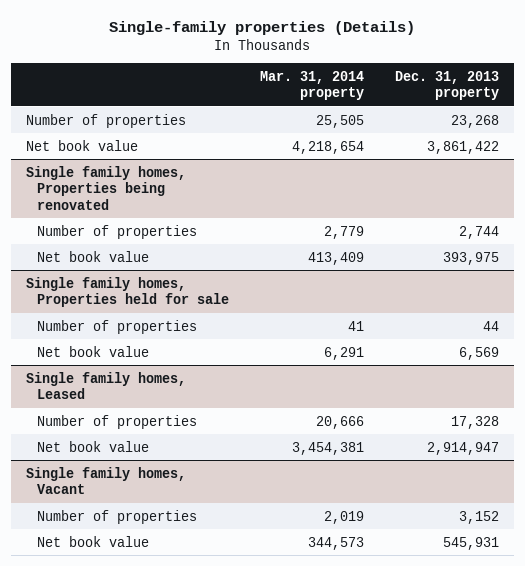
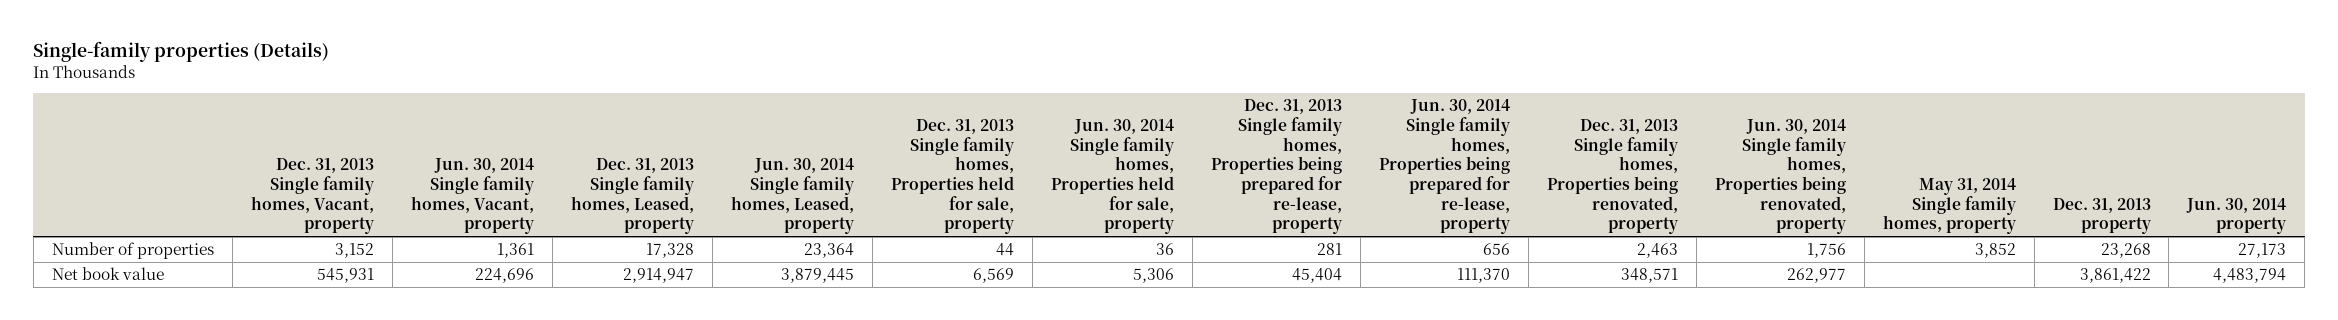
[260,70,365,101] Mar. 31, 2014 property -> none
none -> [250,158,374,235] Dec. 31, 2013 Single family homes, Vacant, property
none -> [410,158,534,235] Jun. 30, 2014 Single family homes, Vacant, property
none -> [570,158,694,235] Dec. 31, 2013 Single family homes, Leased, property
none -> [730,158,854,235] Jun. 30, 2014 Single family homes, Leased, property
none -> [890,119,1014,235] Dec. 31, 2013 Single family homes, Properties held for sale, property
none -> [1050,119,1174,235] Jun. 30, 2014 Single family homes, Properties held for sale, property
none -> [1210,99,1342,235] Dec. 31, 2013 Single family homes, Properties being prepared for re-lease, property
none -> [1378,99,1510,235] Jun. 30, 2014 Single family homes, Properties being prepared for re-lease, property
none -> [1546,119,1678,235] Dec. 31, 2013 Single family homes, Properties being renovated, property
none -> [1714,119,1846,235] Jun. 30, 2014 Single family homes, Properties being renovated, property
none -> [1882,178,2016,235] May 31, 2014 Single family homes, property
none -> [2186,197,2287,235] Jun. 30, 2014 property
[26,165,187,210] Single family homes, Properties being renovated -> none
[37,224,198,239] Number of properties -> none
[37,250,150,262] Net book value -> none
[26,276,230,308] Single family homes, Properties held for sale -> none
[37,319,198,334] Number of properties -> none
[37,345,150,357] Net book value -> none
[26,371,187,400] Single family homes, Leased -> none
[37,414,198,429] Number of properties -> none
[37,440,150,452] Net book value -> none
[26,466,187,495] Single family homes, Vacant -> none
[37,509,198,524] Number of properties -> none
[37,535,150,547] Net book value -> none

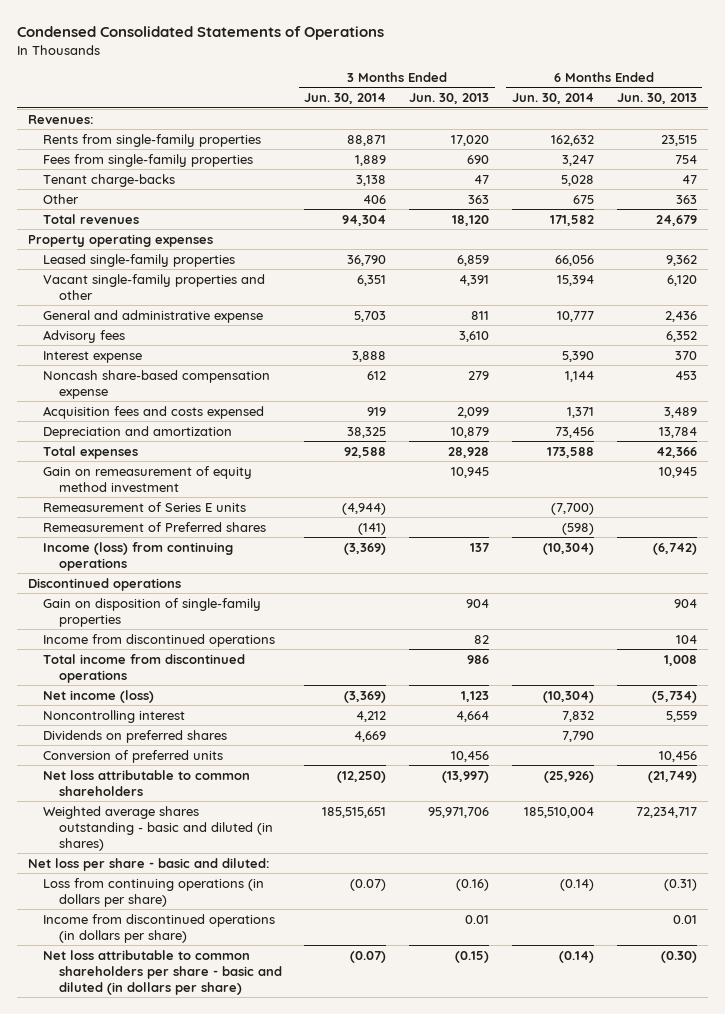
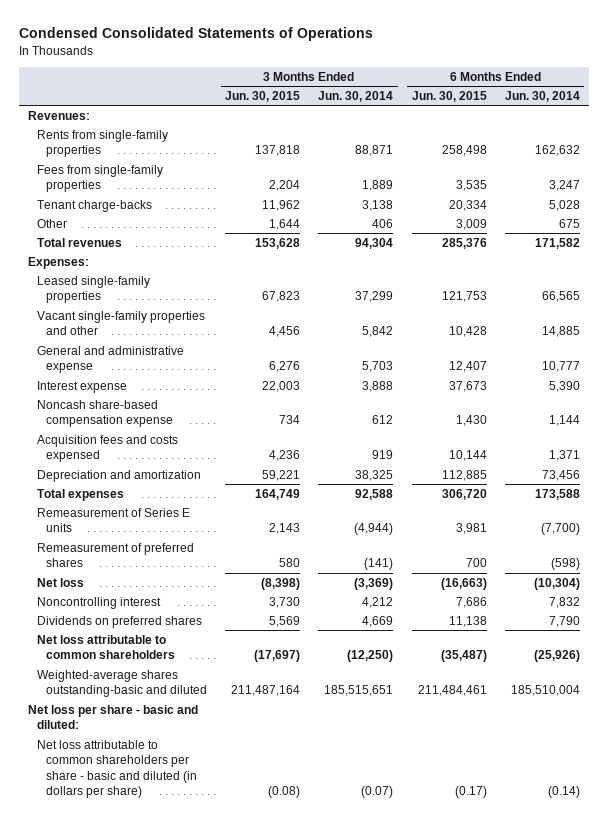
[409,93,490,105] Jun. 30, 2013 -> none
[616,93,697,105] Jun. 30, 2013 -> none
none -> [225,90,301,102] Jun. 30, 2015
none -> [411,90,487,102] Jun. 30, 2015
[28,233,214,247] Property operating expenses -> none
none -> [28,256,90,269] Expenses:
[347,254,387,266] 36,790 -> [355,291,394,303] 37,299
[554,254,594,266] 66,056 -> [541,291,580,303] 66,565
[357,274,387,286] 6,351 -> [362,326,394,338] 5,842
[556,274,594,286] 15,394 -> [541,326,580,338] 14,885
[43,329,126,343] Advisory fees -> none
[43,465,253,492] Gain on remeasurement of equity method investment -> none
[43,541,234,571] Income (loss) from continuing operations -> none
[28,577,182,591] Discontinued operations -> none
[43,597,262,627] Gain on disposition of single-family properties -> none
[43,633,276,647] Income from discontinued operations -> none
[43,653,246,683] Total income from discontinued operations -> none
[43,521,267,532] Remeasurement of Preferred shares -> [37,542,195,568] Remeasurement of preferred shares
[43,689,155,703] Net income (loss) -> [37,577,85,587] Net loss
[43,749,224,763] Conversion of preferred units -> none
[43,805,273,851] Weighted average shares outstanding - basic and diluted (in shares) -> [37,669,208,698] Weighted-average shares outstanding-basic and diluted
[43,877,265,907] Loss from continuing operations (in dollars per share) -> none
[43,913,276,943] Income from discontinued operations (in dollars per share) -> none

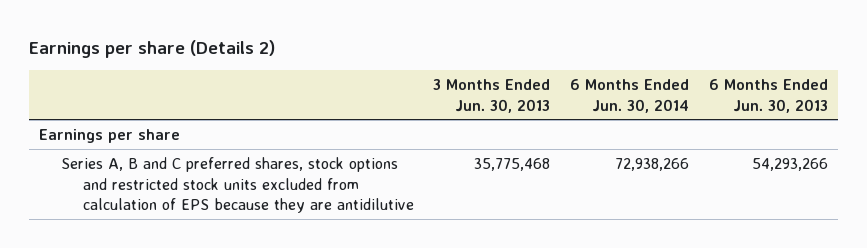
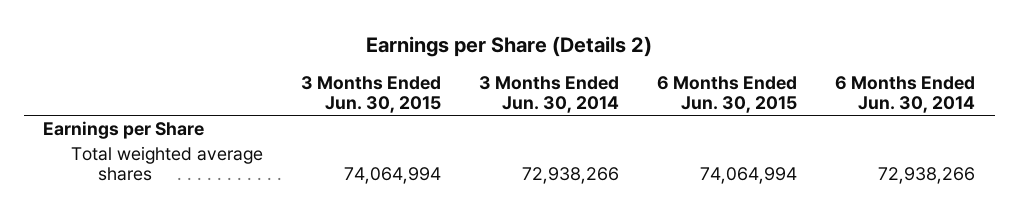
[28,39,275,58] Earnings per share (Details 2) -> [366,35,653,57] Earnings per Share (Details 2)
[433,78,551,113] 3 Months Ended Jun. 30, 2013 -> none
[709,78,829,113] 6 Months Ended Jun. 30, 2013 -> none
none -> [300,75,441,114] 3 Months Ended Jun. 30, 2015
none -> [479,75,620,114] 3 Months Ended Jun. 30, 2014
none -> [657,75,798,114] 6 Months Ended Jun. 30, 2015
[38,128,180,143] Earnings per share -> [43,120,205,139] Earnings per Share
[60,156,414,214] Series A, B and C preferred shares, stock options and restricted stock units excluded from calculation of EPS because they are antidilutive -> [70,145,263,182] Total weighted average shares

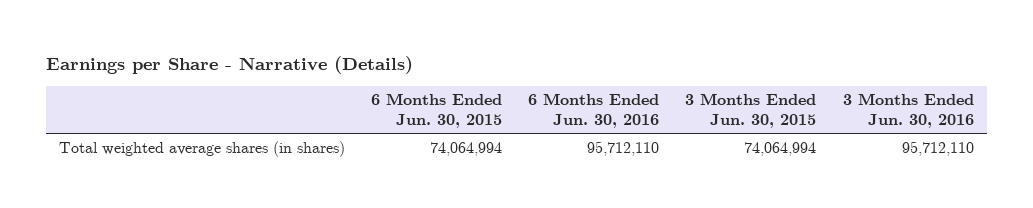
[366,35,653,57] Earnings per Share (Details 2) -> [45,56,413,75] Earnings per Share - Narrative (Details)
[479,75,620,114] 3 Months Ended Jun. 30, 2014 -> none
[835,75,976,114] 6 Months Ended Jun. 30, 2014 -> none
none -> [528,93,660,128] 6 Months Ended Jun. 30, 2016
none -> [842,93,974,128] 3 Months Ended Jun. 30, 2016
[43,120,205,139] Earnings per Share -> none
[70,145,263,182] Total weighted average shares -> [59,141,346,158] Total weighted average shares (in shares)

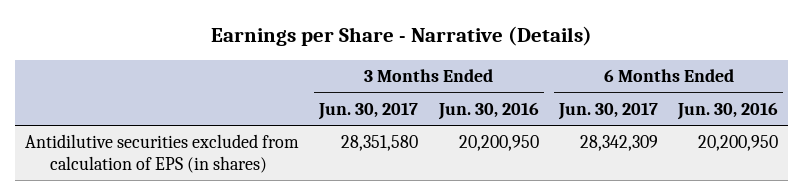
[371,93,503,128] 6 Months Ended Jun. 30, 2015 -> none
[685,93,817,128] 3 Months Ended Jun. 30, 2015 -> none
none -> [318,102,419,121] Jun. 30, 2017
none -> [557,102,658,121] Jun. 30, 2017
[59,141,346,158] Total weighted average shares (in shares) -> none
none -> [25,134,300,173] Antidilutive securities excluded from calculation of EPS (in shares)

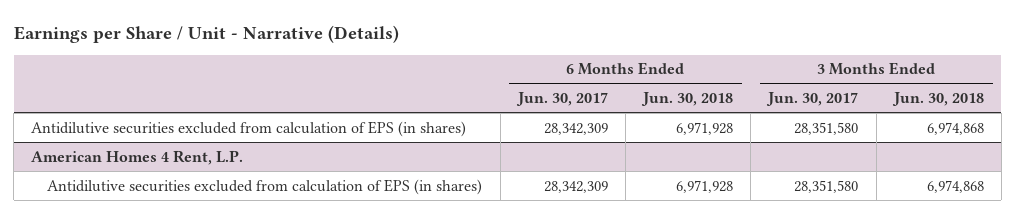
[210,26,592,47] Earnings per Share - Narrative (Details) -> [13,24,399,43] Earnings per Share / Unit - Narrative (Details)
[437,102,539,121] Jun. 30, 2016 -> none
[677,102,779,121] Jun. 30, 2016 -> none
none -> [641,92,734,107] Jun. 30, 2018
none -> [891,92,984,107] Jun. 30, 2018
none -> [31,149,244,165] American Homes 4 Rent, L.P.
none -> [47,178,483,195] Antidilutive securities excluded from calculation of EPS (in shares)

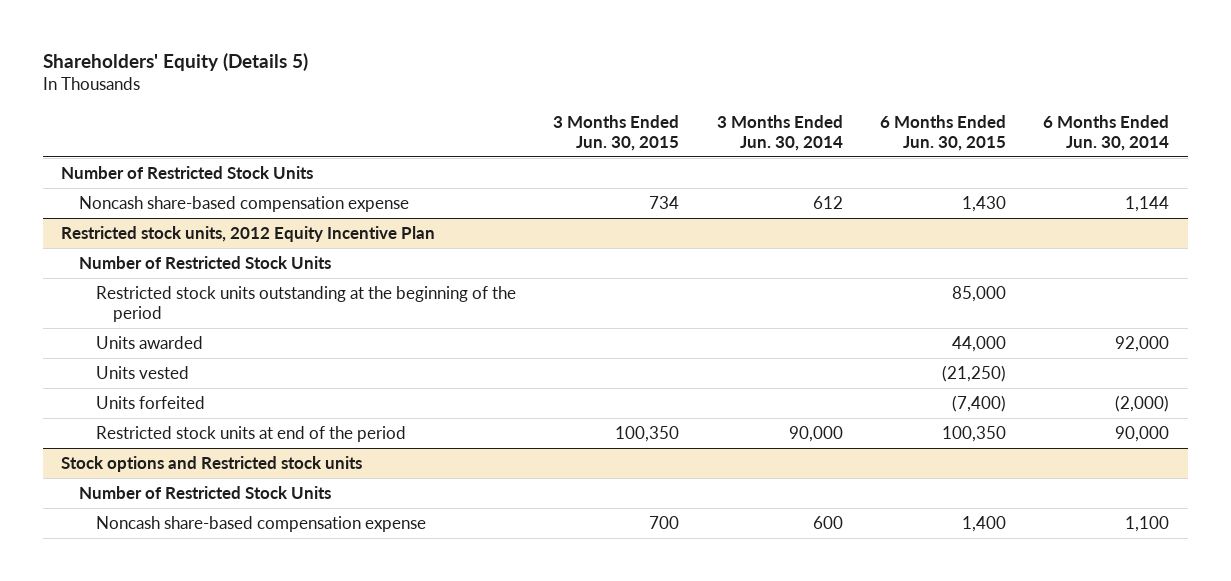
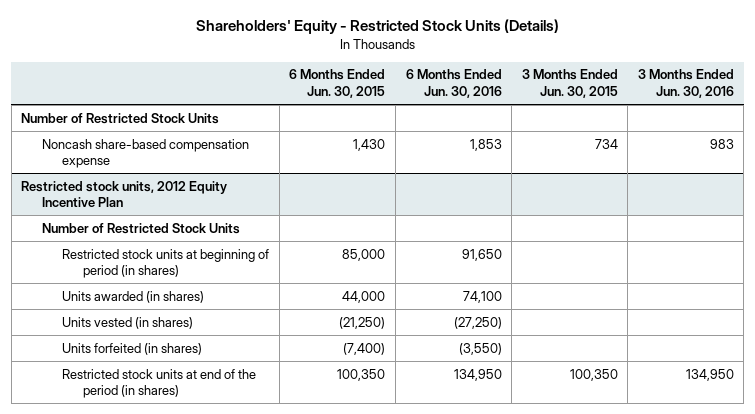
[42,53,308,72] Shareholders' Equity (Details 5) -> [195,19,559,35] Shareholders' Equity - Restricted Stock Units (Details)
[716,114,843,151] 3 Months Ended Jun. 30, 2014 -> none
[1043,114,1170,151] 6 Months Ended Jun. 30, 2014 -> none
none -> [405,69,502,98] 6 Months Ended Jun. 30, 2016
none -> [637,69,734,98] 3 Months Ended Jun. 30, 2016
[61,455,363,472] Stock options and Restricted stock units -> none
[78,485,331,499] Number of Restricted Stock Units -> none
[96,515,427,532] Noncash share-based compensation expense -> none
[96,285,517,322] Restricted stock units outstanding at the beginning of the period -> [62,248,270,279] Restricted stock units at beginning of period (in shares)
[96,335,204,349] Units awarded -> [62,290,205,303] Units awarded (in shares)
[96,365,190,379] Units vested -> [62,316,194,329] Units vested (in shares)
[96,395,206,409] Units forfeited -> [62,342,203,355] Units forfeited (in shares)
[96,425,407,442] Restricted stock units at end of the period -> [62,368,257,399] Restricted stock units at end of the period (in shares)

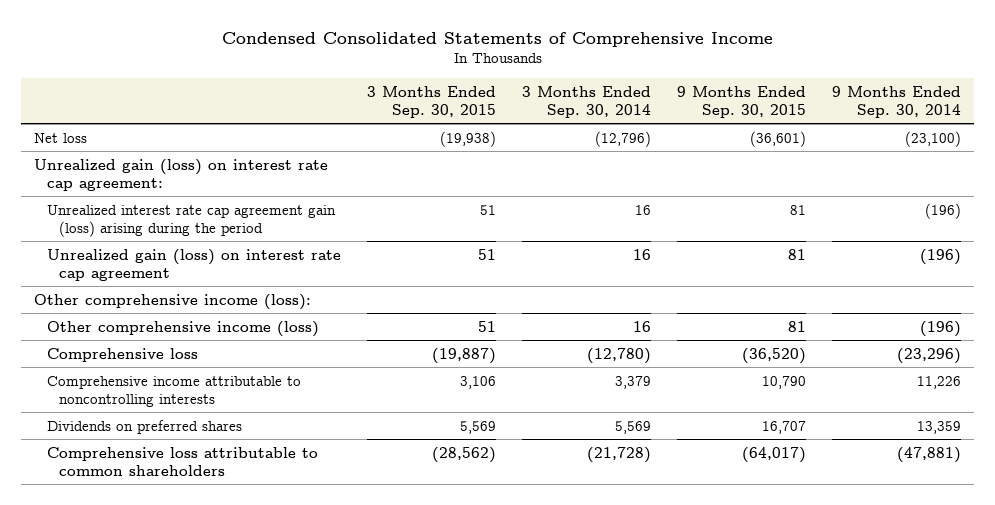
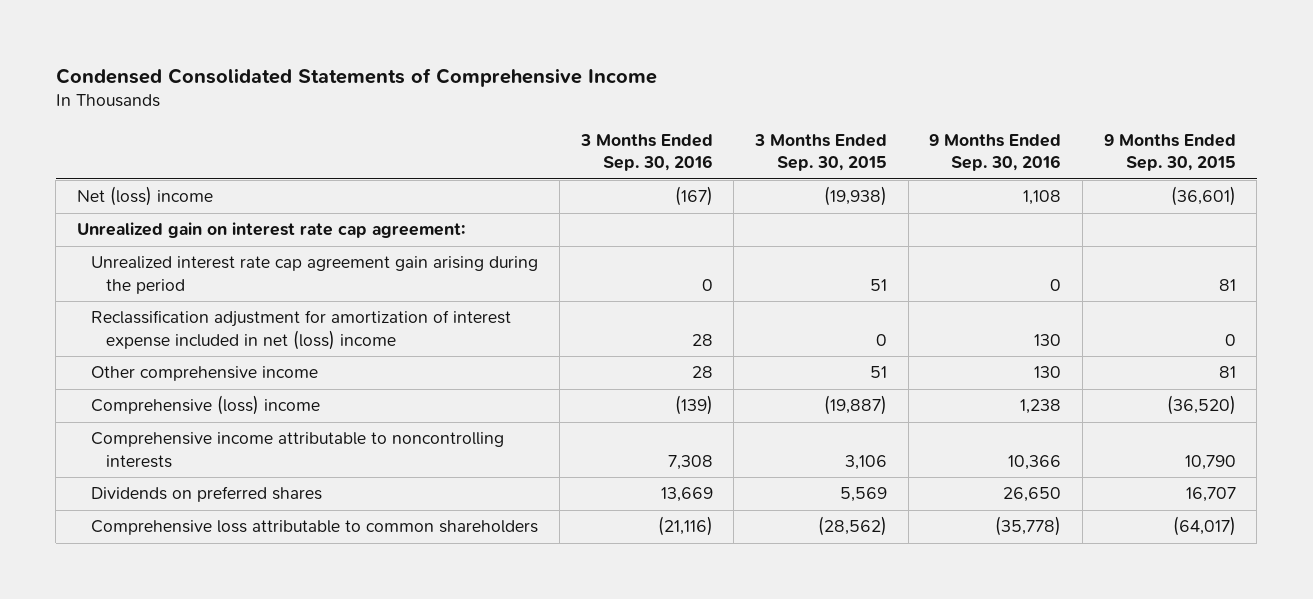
[521,85,651,118] 3 Months Ended Sep. 30, 2014 -> none
[831,85,961,118] 9 Months Ended Sep. 30, 2014 -> none
none -> [579,134,713,172] 3 Months Ended Sep. 30, 2016
none -> [929,134,1062,172] 9 Months Ended Sep. 30, 2016
[46,248,341,281] Unrealized gain (loss) on interest rate cap agreement -> none
[34,293,312,310] Other comprehensive income (loss): -> none
[34,132,88,143] Net loss -> [77,186,214,207] Net (loss) income
[34,158,329,191] Unrealized gain (loss) on interest rate cap agreement: -> [77,222,466,239] Unrealized gain on interest rate cap agreement:
[46,204,336,237] Unrealized interest rate cap agreement gain (loss) arising during the period -> [91,256,539,294] Unrealized interest rate cap agreement gain arising during the period
none -> [91,310,512,350] Reclassification adjustment for amortization of interest expense included in net (loss) income
[46,320,319,337] Other comprehensive income (loss) -> [91,366,319,382] Other comprehensive income
[46,347,198,362] Comprehensive loss -> [91,395,321,416] Comprehensive (loss) income

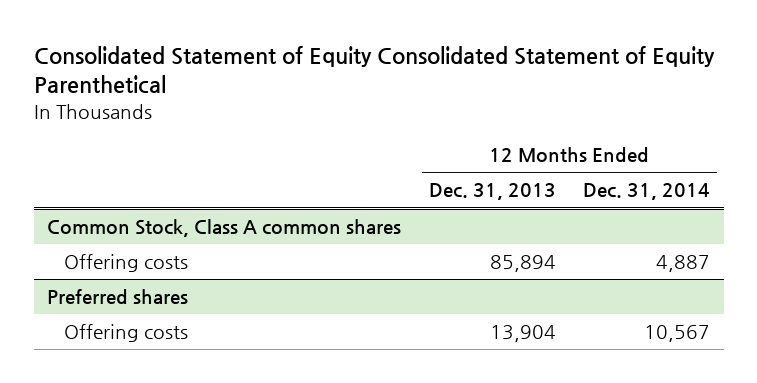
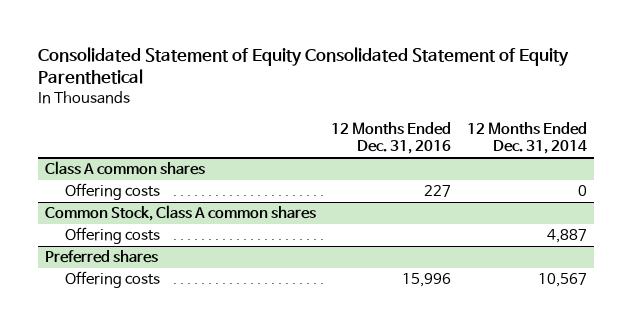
[428,183,556,201] Dec. 31, 2013 -> none
none -> [331,122,452,155] 12 Months Ended Dec. 31, 2016
none -> [45,161,206,176] Class A common shares
none -> [65,183,161,201] Offering costs

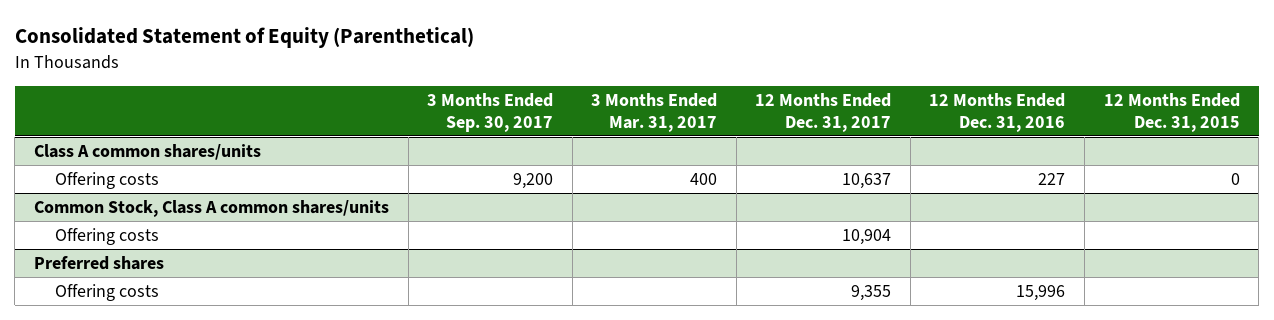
[37,46,569,85] Consolidated Statement of Equity Consolidated Statement of Equity Parenthetical -> [14,27,474,49] Consolidated Statement of Equity (Parenthetical)
[466,122,587,155] 12 Months Ended Dec. 31, 2014 -> none
none -> [427,92,554,132] 3 Months Ended Sep. 30, 2017
none -> [591,92,718,132] 3 Months Ended Mar. 31, 2017
none -> [755,92,892,132] 12 Months Ended Dec. 31, 2017
none -> [1103,92,1240,132] 12 Months Ended Dec. 31, 2015
[45,161,206,176] Class A common shares -> [33,144,261,161] Class A common shares/units
[45,205,317,222] Common Stock, Class A common shares -> [33,200,389,218] Common Stock, Class A common shares/units

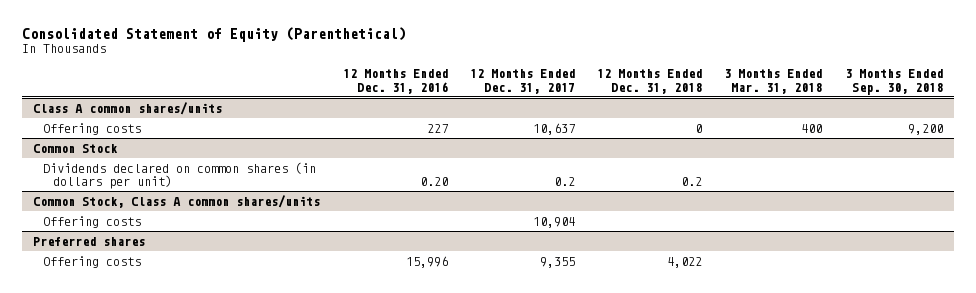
[427,92,554,132] 3 Months Ended Sep. 30, 2017 -> none
[591,92,718,132] 3 Months Ended Mar. 31, 2017 -> none
[1103,92,1240,132] 12 Months Ended Dec. 31, 2015 -> none
none -> [597,69,703,94] 12 Months Ended Dec. 31, 2018
none -> [724,69,823,94] 3 Months Ended Mar. 31, 2018
none -> [844,69,943,95] 3 Months Ended Sep. 30, 2018
none -> [33,143,119,153] Common Stock
none -> [43,161,317,190] Dividends declared on common shares (in dollars per unit)

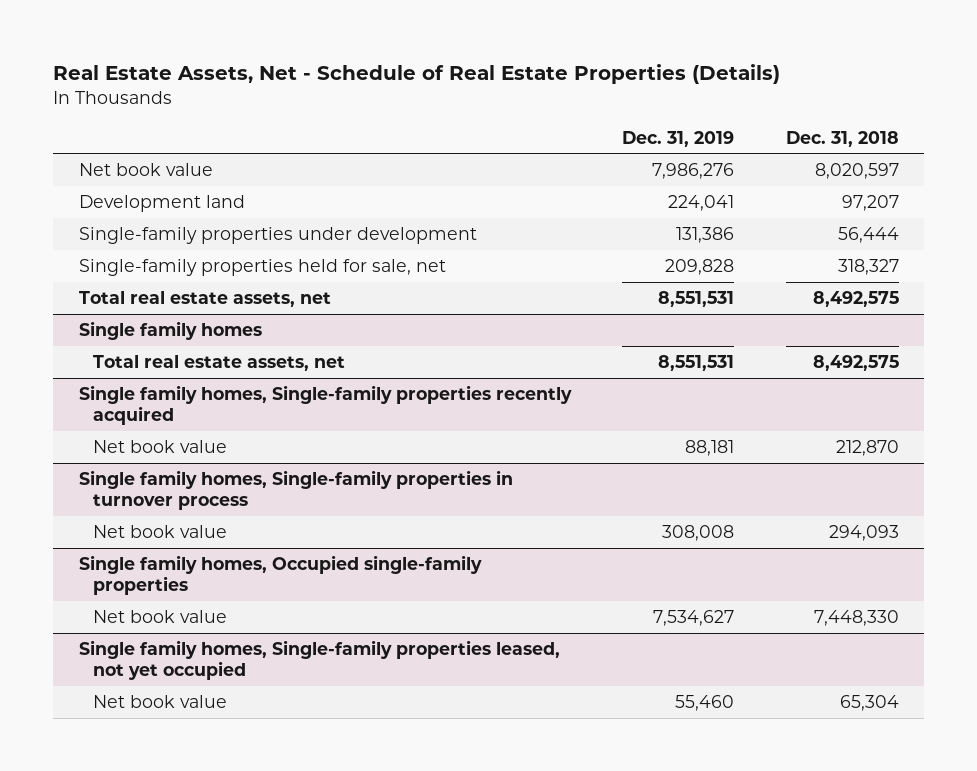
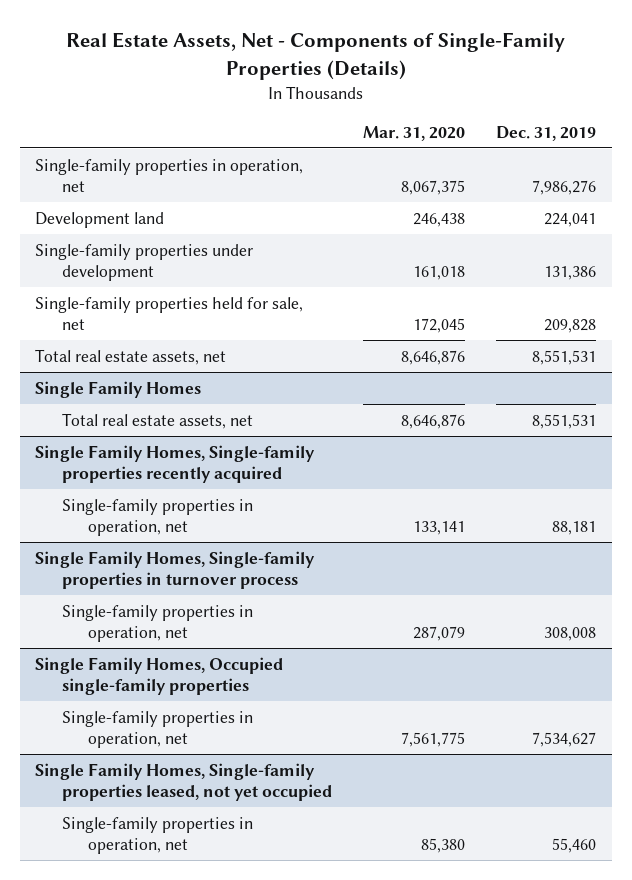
[53,64,781,85] Real Estate Assets, Net - Schedule of Real Estate Properties (Details) -> [65,32,565,80] Real Estate Assets, Net - Components of Single-Family Properties (Details)
[785,130,899,147] Dec. 31, 2018 -> none
none -> [363,125,466,141] Mar. 31, 2020
[78,163,213,177] Net book value -> [35,158,304,192] Single-family properties in operation, net
[78,321,262,341] Single family homes -> [35,380,202,398] Single Family Homes
[78,385,572,426] Single family homes, Single-family properties recently acquired -> [35,444,316,483] Single Family Homes, Single-family properties recently acquired
[93,440,228,454] Net book value -> [61,498,253,536] Single-family properties in operation, net
[78,470,513,511] Single family homes, Single-family properties in turnover process -> [35,550,316,589] Single Family Homes, Single-family properties in turnover process
[93,525,228,539] Net book value -> [61,604,253,642] Single-family properties in operation, net
[78,555,482,596] Single family homes, Occupied single-family properties -> [35,656,284,695] Single Family Homes, Occupied single-family properties
[93,610,228,624] Net book value -> [61,710,253,748] Single-family properties in operation, net
[78,640,560,681] Single family homes, Single-family properties leased, not yet occupied -> [35,762,332,801] Single Family Homes, Single-family properties leased, not yet occupied
[93,695,228,709] Net book value -> [61,816,253,854] Single-family properties in operation, net

